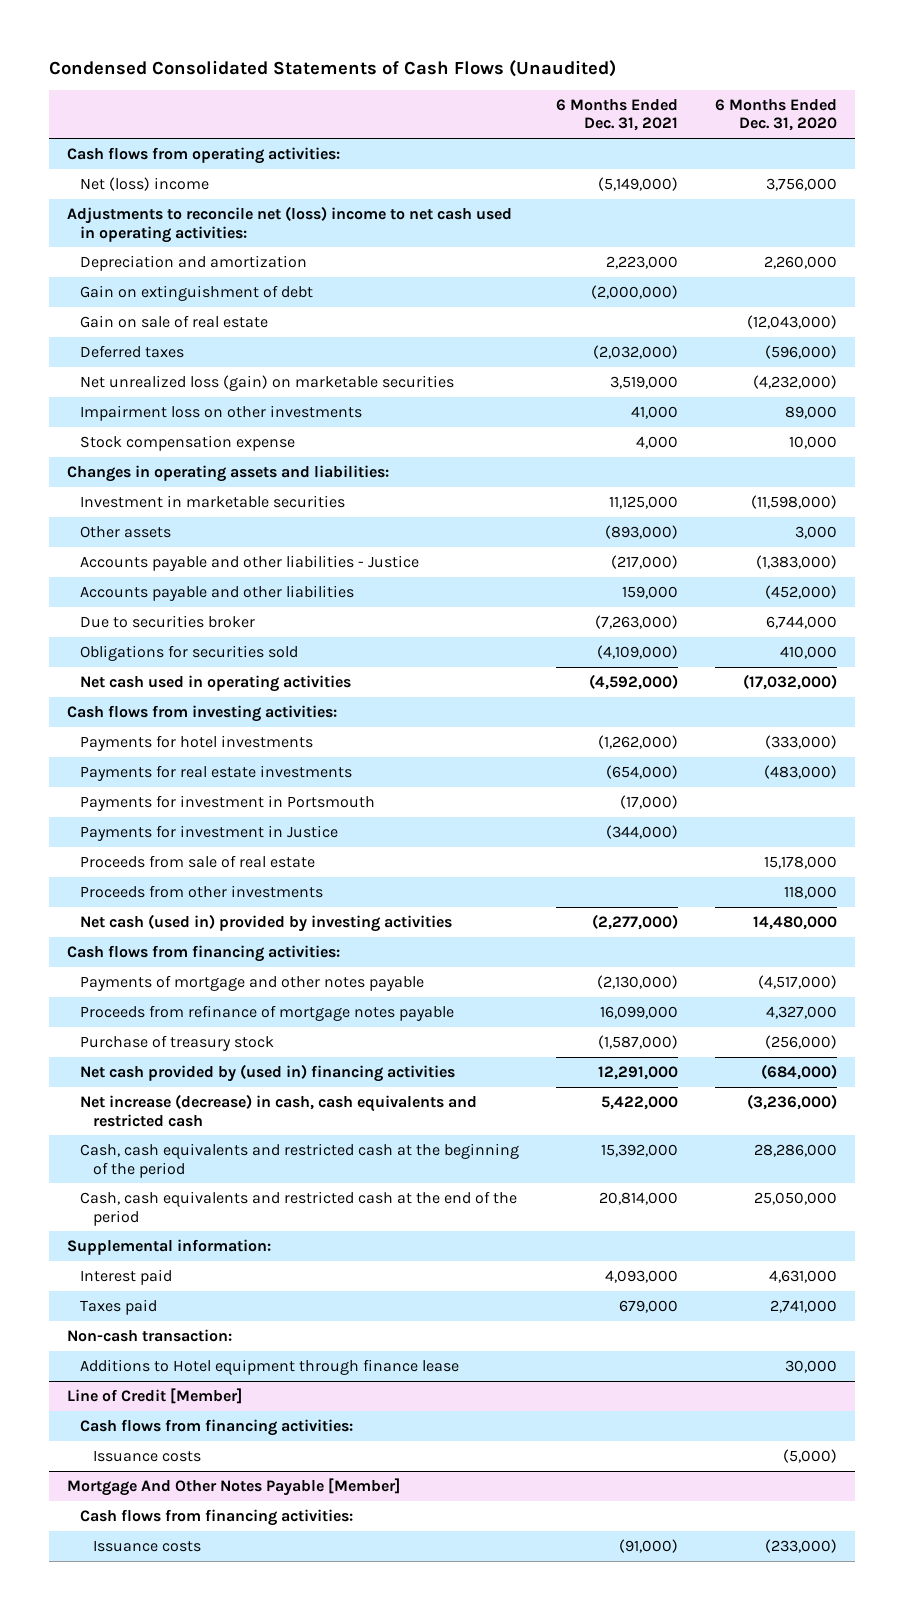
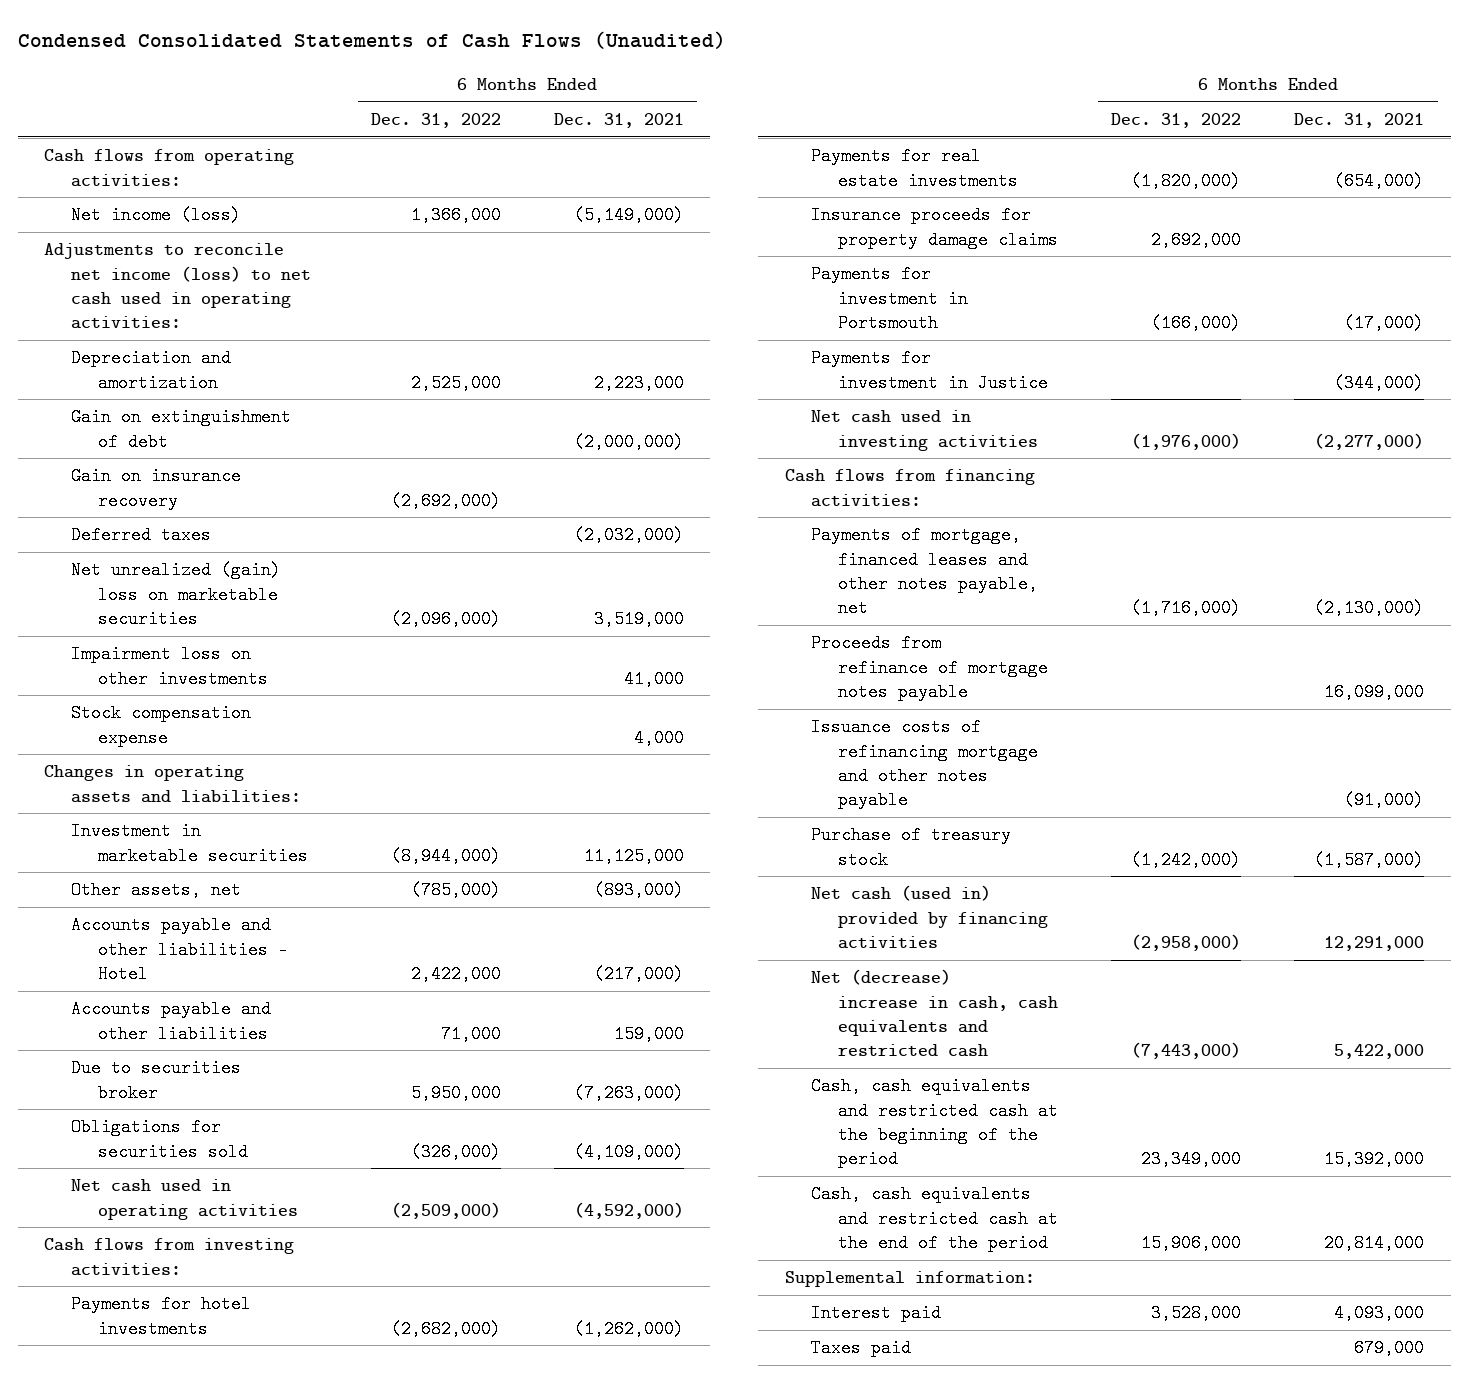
[714,98,837,132] 6 Months Ended Dec. 31, 2020 -> none
none -> [370,113,501,129] Dec. 31, 2022
[79,177,209,192] Net (loss) income -> [71,206,242,225] Net income (loss)
[67,206,513,243] Adjustments to reconcile net (loss) income to net cash used in operating activities: -> [44,243,312,329] Adjustments to reconcile net income (loss) to net cash used in operating activities:
[79,315,268,329] Gain on sale of real estate -> none
none -> [71,467,242,510] Gain on insurance recovery
[79,375,454,392] Net unrealized loss (gain) on marketable securities -> [71,561,282,628] Net unrealized (gain) loss on marketable securities
[79,526,171,539] Other assets -> [71,881,242,900] Other assets, net
[79,555,419,572] Accounts payable and other liabilities - Justice -> [71,916,288,983] Accounts payable and other liabilities - Hotel
none -> [811,206,1059,249] Insurance proceeds for property damage claims
[79,855,315,869] Proceeds from sale of real estate -> none
[79,885,323,899] Proceeds from other investments -> none
[79,914,452,933] Net cash (used in) provided by investing activities -> [811,410,1039,451] Net cash used in investing activities
[79,975,424,992] Payments of mortgage and other notes payable -> [811,526,1039,617] Payments of mortgage, financed leases and other notes payable, net
none -> [811,718,1039,809] Issuance costs of refinancing mortgage and other notes payable
[79,1064,455,1083] Net cash provided by (used in) financing activities -> [811,885,1049,949] Net cash (used in) provided by financing activities
[79,1094,477,1127] Net increase (decrease) in cash, cash equivalents and restricted cash -> [811,969,1059,1057] Net (decrease) increase in cash, cash equivalents and restricted cash
[67,1329,233,1343] Non-cash transaction: -> none
[79,1359,459,1376] Additions to Hotel equipment through finance lease -> none
[67,1388,243,1405] Line of Credit [Member] -> none
[79,1419,353,1437] Cash flows from financing activities: -> none
[92,1450,201,1463] Issuance costs -> none
[67,1478,401,1497] Mortgage And Other Notes Payable [Member] -> none
[79,1509,353,1527] Cash flows from financing activities: -> none
[92,1540,201,1553] Issuance costs -> none

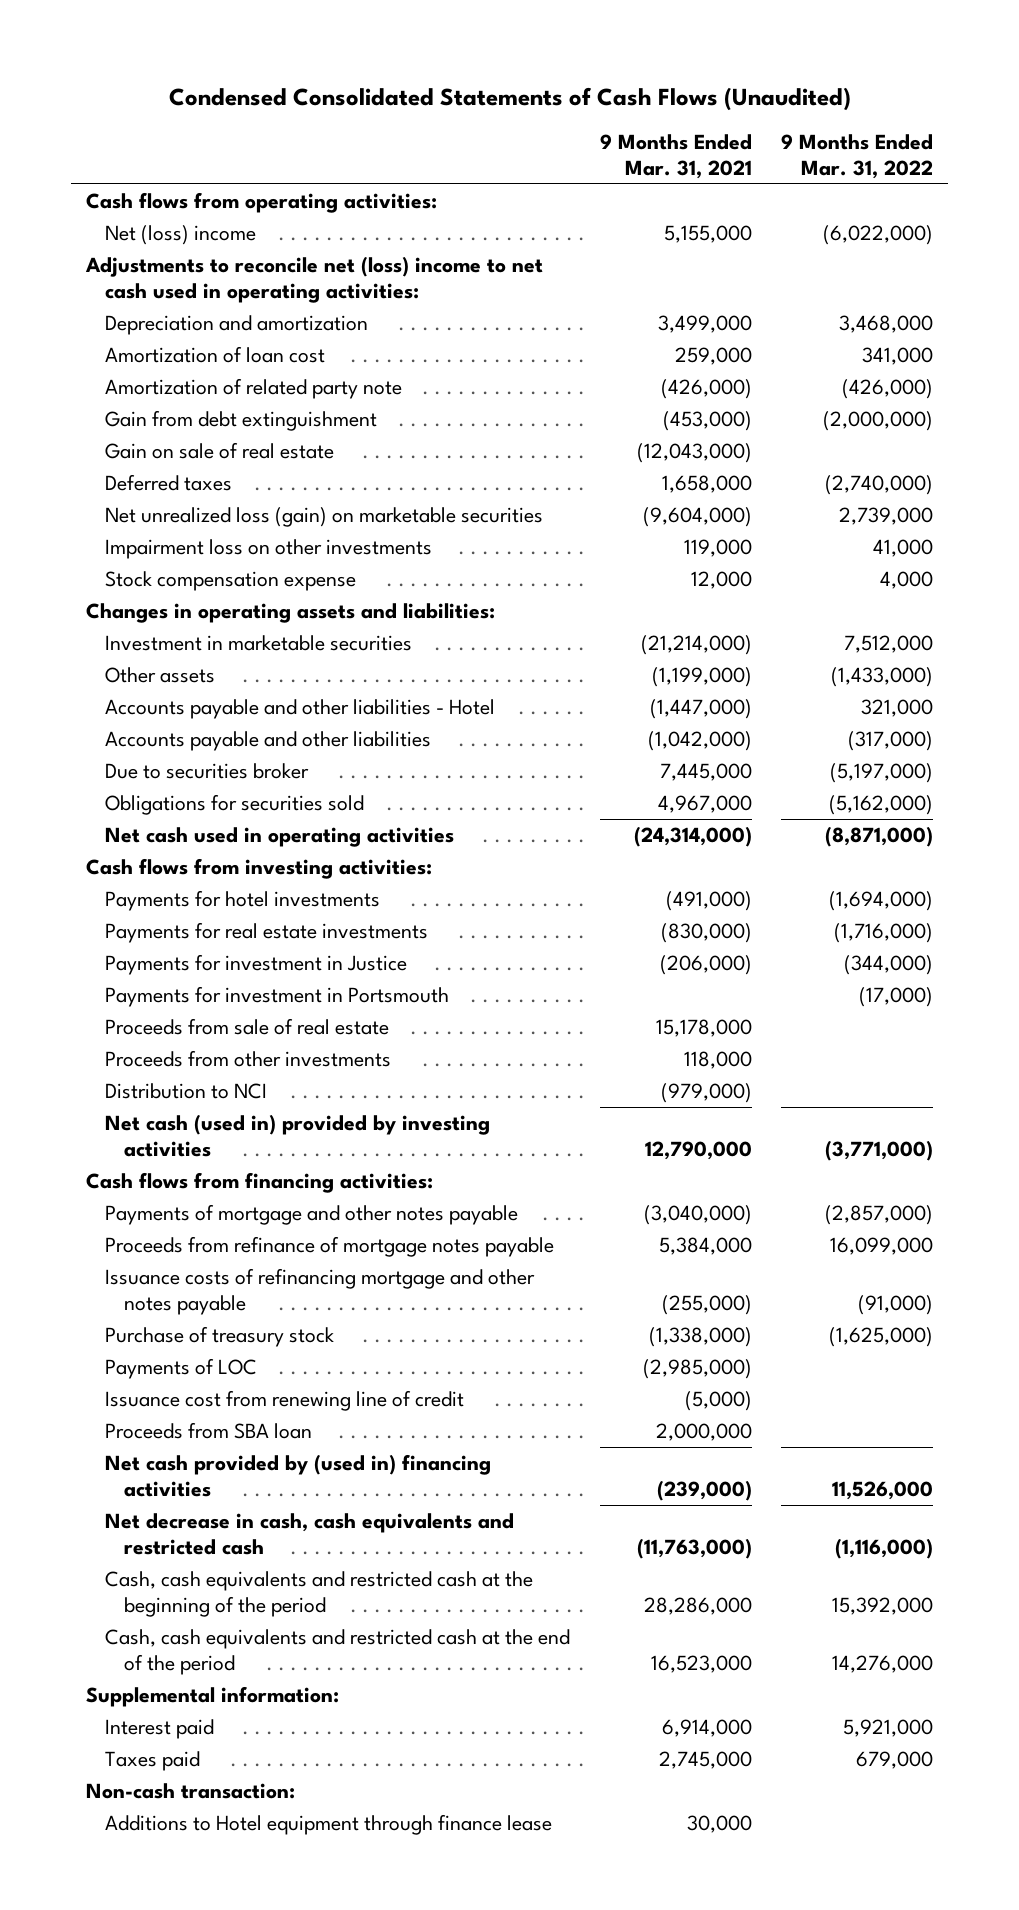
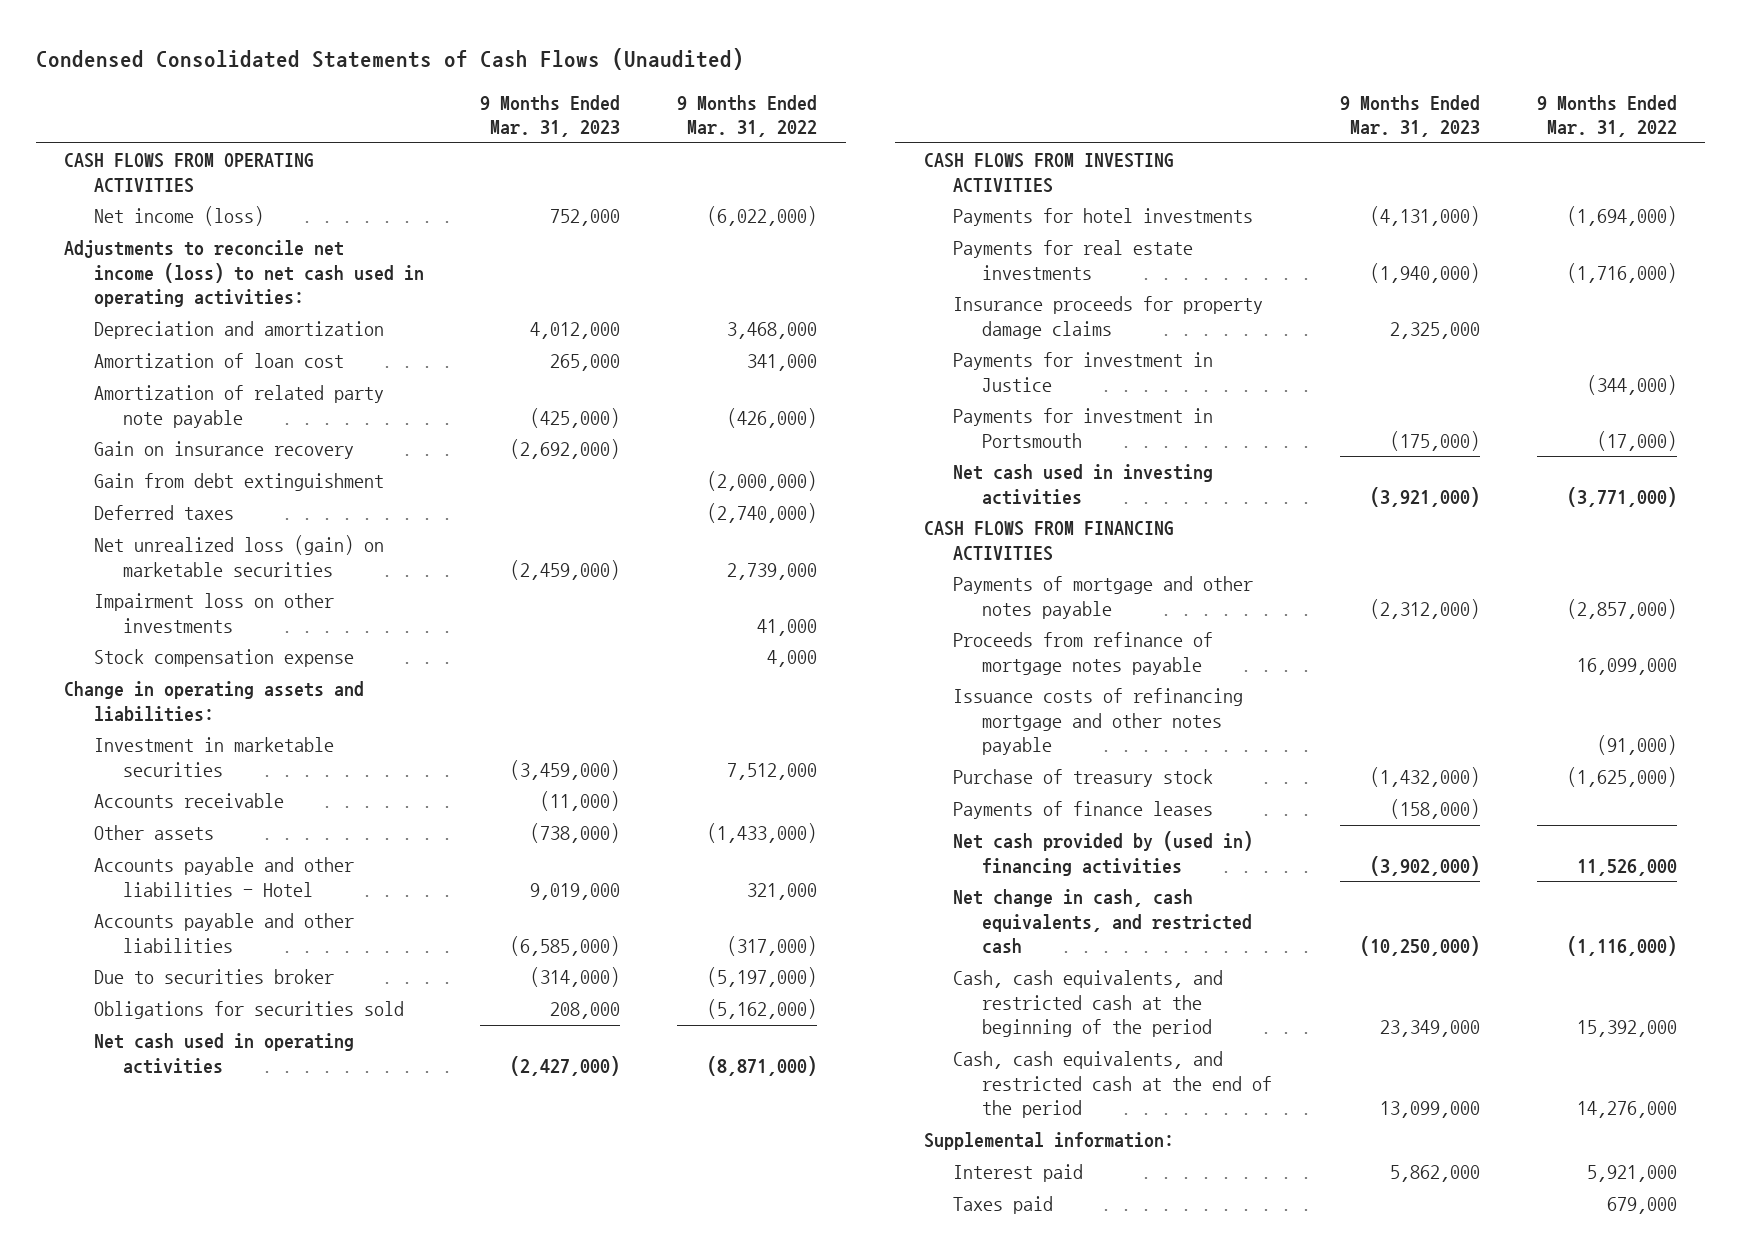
[599,134,752,179] 9 Months Ended Mar. 31, 2021 -> none
none -> [480,94,621,137] 9 Months Ended Mar. 31, 2023
[86,192,438,214] Cash flows from operating activities: -> [64,153,315,193] CASH FLOWS FROM OPERATING ACTIVITIES
[105,225,257,246] Net (loss) income -> [93,206,264,227] Net income (loss)
[85,256,544,303] Adjustments to reconcile net (loss) income to net cash used in operating activities: -> [64,240,424,307] Adjustments to reconcile net income (loss) to net cash used in operating activities:
[105,378,403,400] Amortization of related party note -> [93,385,384,428] Amortization of related party note payable
none -> [93,441,354,460] Gain on insurance recovery
[105,442,335,460] Gain on sale of real estate -> none
[86,603,496,624] Changes in operating assets and liabilities: -> [64,681,365,722] Change in operating assets and liabilities:
none -> [93,793,284,809] Accounts receivable
[86,858,433,880] Cash flows from investing activities: -> [923,153,1174,193] CASH FLOWS FROM INVESTING ACTIVITIES
none -> [952,296,1263,339] Insurance proceeds for property damage claims
[105,1018,390,1036] Proceeds from sale of real estate -> none
[105,1050,392,1068] Proceeds from other investments -> none
[105,1083,268,1100] Distribution to NCI -> none
[105,1114,491,1157] Net cash (used in) provided by investing activities -> [952,464,1213,505] Net cash used in investing activities
[86,1172,434,1194] Cash flows from financing activities: -> [923,521,1174,561] CASH FLOWS FROM FINANCING ACTIVITIES
[105,1358,258,1380] Payments of LOC -> none
[105,1390,465,1412] Issuance cost from renewing line of credit -> none
[105,1422,313,1440] Proceeds from SBA loan -> none
none -> [952,801,1213,820] Payments of finance leases
[105,1513,515,1555] Net decrease in cash, cash equivalents and restricted cash -> [952,889,1253,954] Net change in cash, cash equivalents, and restricted cash
[105,1571,534,1617] Cash, cash equivalents and restricted cash at the beginning of the period -> [952,970,1223,1037] Cash, cash equivalents, and restricted cash at the beginning of the period
[105,1629,571,1675] Cash, cash equivalents and restricted cash at the end of the period -> [952,1051,1273,1118] Cash, cash equivalents, and restricted cash at the end of the period
[86,1783,296,1800] Non-cash transaction: -> none
[105,1814,553,1836] Additions to Hotel equipment through finance lease -> none

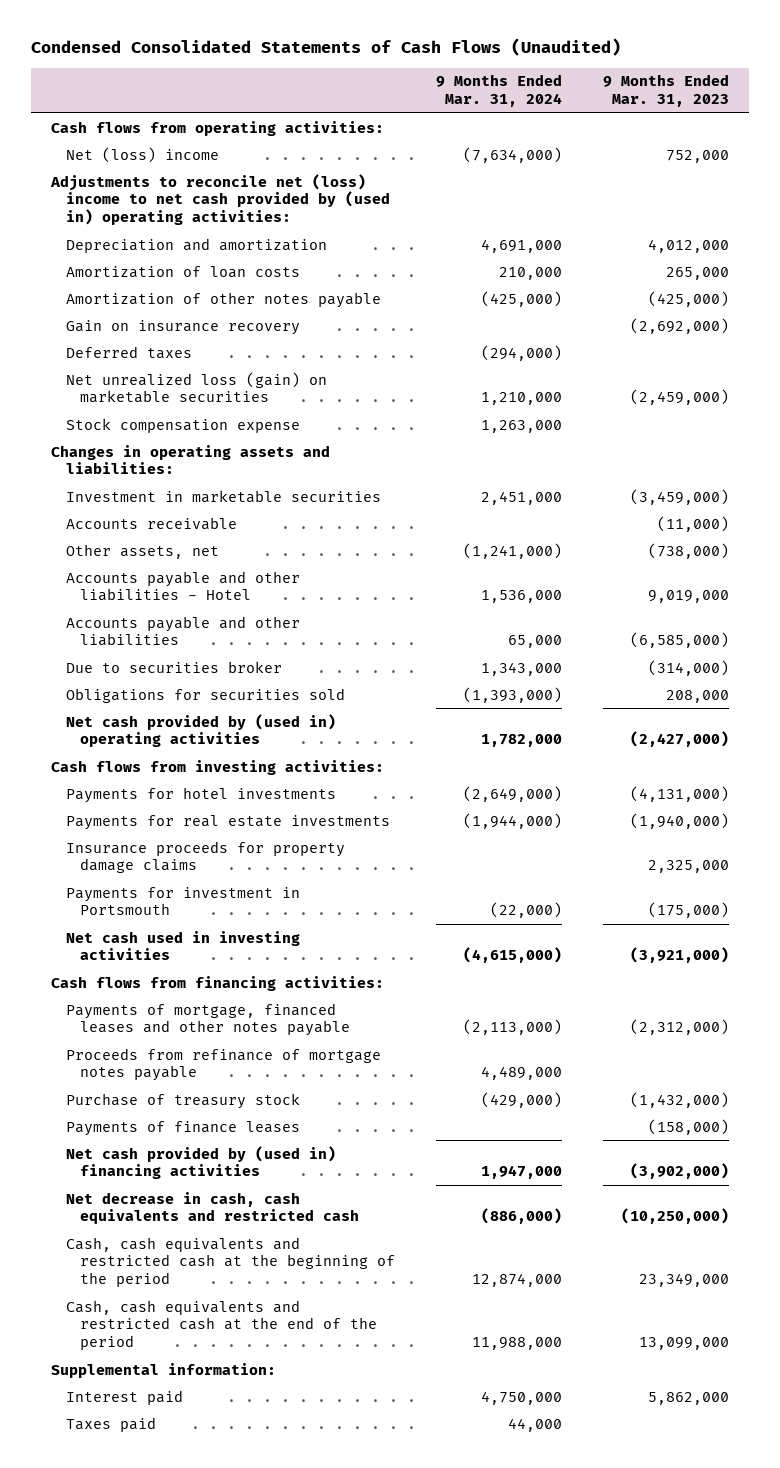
[677,94,818,137] 9 Months Ended Mar. 31, 2022 -> none
none -> [435,74,562,107] 9 Months Ended Mar. 31, 2024
[64,153,315,193] CASH FLOWS FROM OPERATING ACTIVITIES -> [51,120,385,136] Cash flows from operating activities:
[93,206,264,227] Net income (loss) -> [65,146,219,163] Net (loss) income
[64,240,424,307] Adjustments to reconcile net income (loss) to net cash used in operating activities: -> [50,173,390,225] Adjustments to reconcile net (loss) income to net cash provided by (used in) operating activities:
[93,353,344,369] Amortization of loan cost -> [65,265,300,278] Amortization of loan costs
[93,385,384,428] Amortization of related party note payable -> [65,291,381,308] Amortization of other notes payable
[93,473,384,492] Gain from debt extinguishment -> none
[93,593,334,633] Impairment loss on other investments -> none
[64,681,365,722] Change in operating assets and liabilities: -> [51,444,331,475] Changes in operating assets and liabilities:
[93,825,214,841] Other assets -> [65,543,219,559] Other assets, net
[93,1033,354,1074] Net cash used in operating activities -> [65,713,336,748] Net cash provided by (used in) operating activities
[923,153,1174,193] CASH FLOWS FROM INVESTING ACTIVITIES -> [51,759,385,775] Cash flows from investing activities:
[952,352,1213,392] Payments for investment in Justice -> none
[923,521,1174,561] CASH FLOWS FROM FINANCING ACTIVITIES -> [51,975,385,991] Cash flows from financing activities:
[952,576,1253,619] Payments of mortgage and other notes payable -> [65,1002,351,1037] Payments of mortgage, financed leases and other notes payable
[952,688,1243,755] Issuance costs of refinancing mortgage and other notes payable -> none
[952,889,1253,954] Net change in cash, cash equivalents, and restricted cash -> [65,1191,360,1225] Net decrease in cash, cash equivalents and restricted cash
[952,970,1223,1037] Cash, cash equivalents, and restricted cash at the beginning of the period -> [65,1236,396,1287] Cash, cash equivalents and restricted cash at the beginning of the period
[952,1051,1273,1118] Cash, cash equivalents, and restricted cash at the end of the period -> [65,1299,378,1350] Cash, cash equivalents and restricted cash at the end of the period

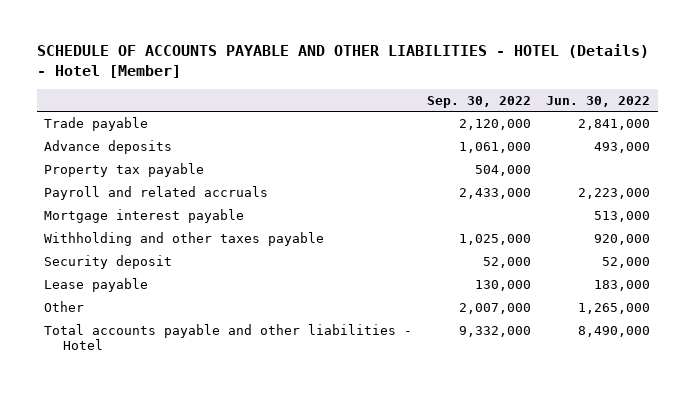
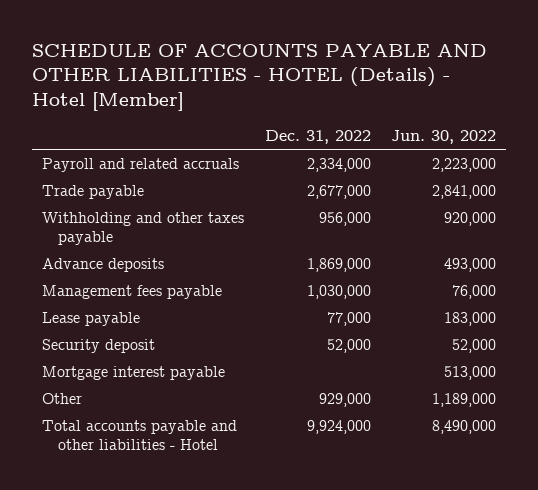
[427,95,532,108] Sep. 30, 2022 -> none
none -> [264,130,371,145] Dec. 31, 2022
[44,162,205,177] Property tax payable -> none
[44,116,149,131] Trade payable -> [42,185,145,200] Trade payable
[44,139,173,154] Advance deposits -> [42,258,165,273] Advance deposits
none -> [42,285,223,300] Management fees payable
[44,254,173,269] Security deposit -> [42,339,156,354] Security deposit
[44,208,245,223] Mortgage interest payable -> [42,366,226,381] Mortgage interest payable
[578,302,651,314] 1,265,000 -> [432,393,497,408] 1,189,000

